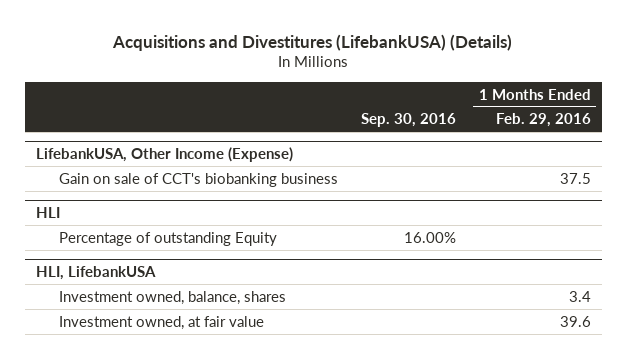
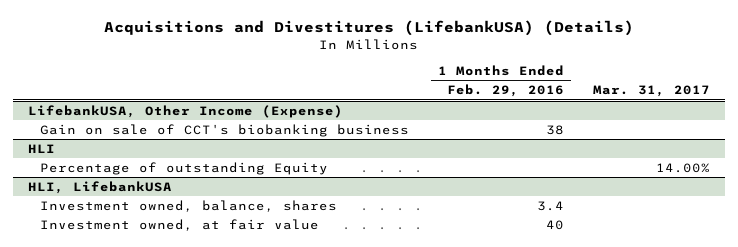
[360,113,456,128] Sep. 30, 2016 -> none
none -> [593,85,711,98] Mar. 31, 2017
[559,172,591,184] 37.5 -> [546,125,565,136] 38
[559,315,591,327] 39.6 -> [546,220,565,231] 40

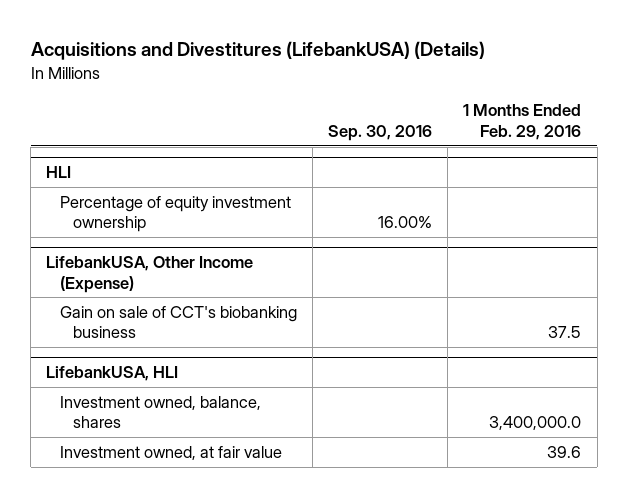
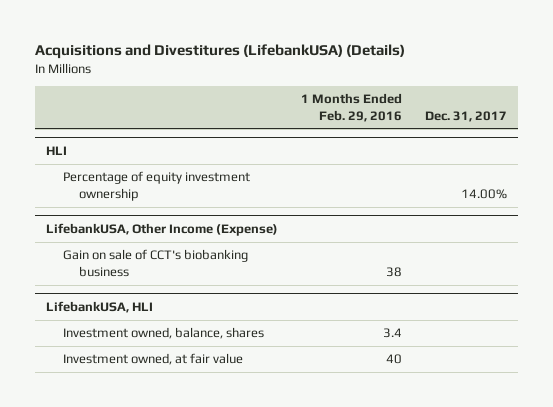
[328,124,433,141] Sep. 30, 2016 -> none
none -> [424,110,507,122] Dec. 31, 2017
[548,326,582,339] 37.5 -> [386,267,403,278] 38
[489,416,582,431] 3,400,000.0 -> [383,328,403,339] 3.4
[547,445,582,458] 39.6 -> [386,354,403,365] 40

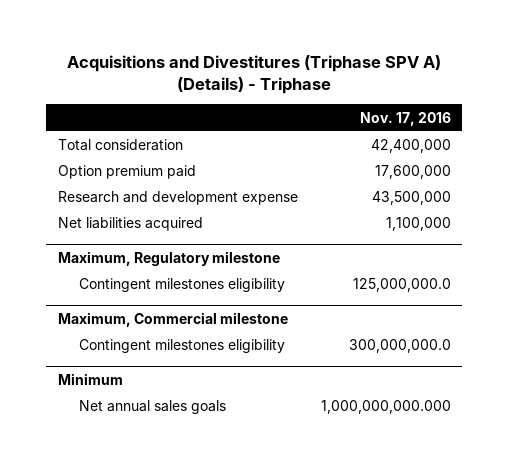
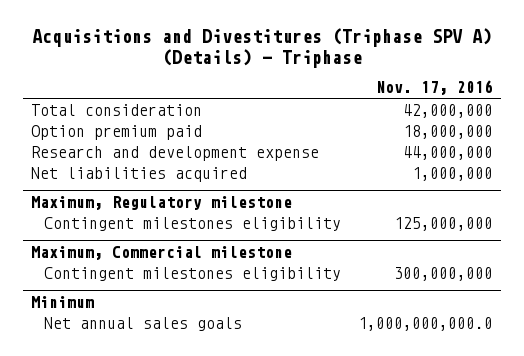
[370,139,451,154] 42,400,000 -> [402,103,493,118] 42,000,000
[374,165,451,180] 17,600,000 -> [402,124,493,139] 18,000,000
[371,191,451,206] 43,500,000 -> [402,145,493,160] 44,000,000
[385,217,451,232] 1,100,000 -> [411,166,493,181] 1,000,000
[352,278,451,293] 125,000,000.0 -> [393,216,493,231] 125,000,000
[348,339,451,354] 300,000,000.0 -> [393,266,493,281] 300,000,000
[320,400,451,415] 1,000,000,000.000 -> [357,316,493,331] 1,000,000,000.0

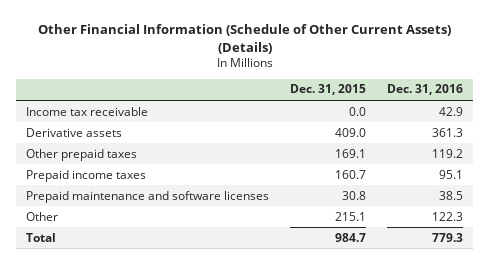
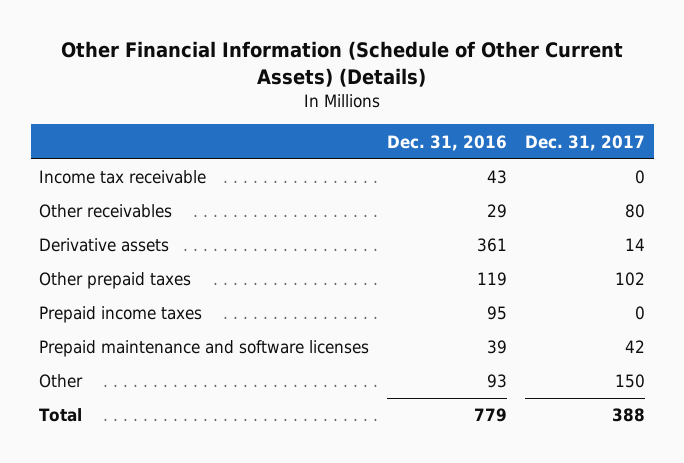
[290,84,367,96] Dec. 31, 2015 -> none
none -> [524,134,645,151] Dec. 31, 2017
[439,106,464,116] 42.9 -> [487,170,508,185] 43
none -> [39,204,173,219] Other receivables
[432,127,464,137] 361.3 -> [477,238,508,253] 361
[432,148,464,158] 119.2 -> [477,272,508,287] 119
[439,169,464,179] 95.1 -> [487,306,508,321] 95
[439,190,464,200] 38.5 -> [487,340,508,355] 39
[432,211,464,221] 122.3 -> [487,374,508,389] 93
[432,232,464,242] 779.3 -> [474,408,508,423] 779

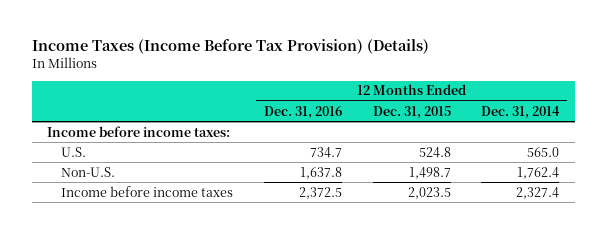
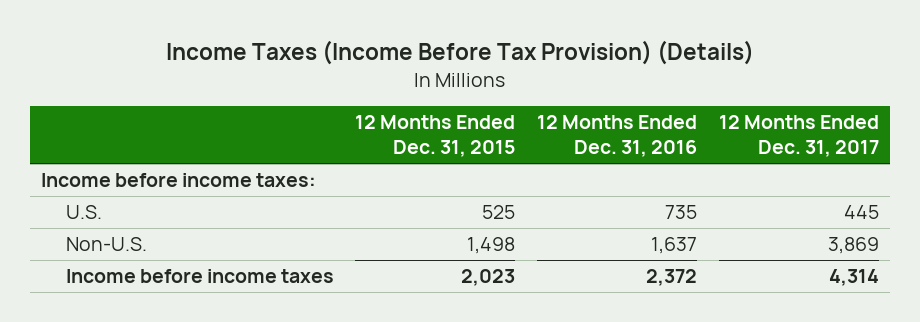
[481,105,561,119] Dec. 31, 2014 -> none
none -> [719,115,880,158] 12 Months Ended Dec. 31, 2017
[309,146,342,158] 734.7 -> [665,205,698,220] 735
[418,146,451,158] 524.8 -> [482,205,516,220] 525
[299,166,342,179] 1,637.8 -> [651,237,698,255] 1,637
[408,166,451,179] 1,498.7 -> [467,237,516,255] 1,498
[298,186,342,199] 2,372.5 -> [646,269,698,287] 2,372
[407,186,451,199] 2,023.5 -> [461,269,516,287] 2,023

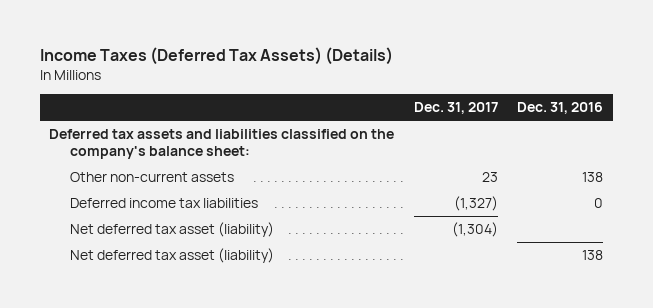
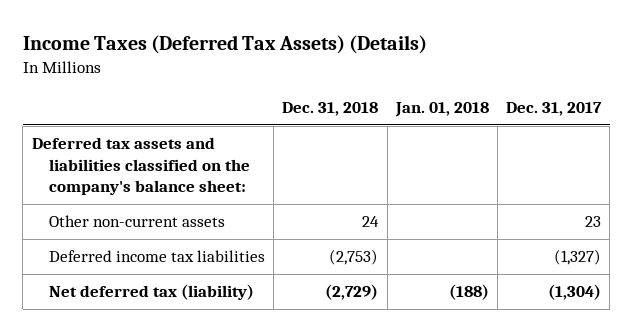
[517,102,604,115] Dec. 31, 2016 -> none
none -> [282,102,379,117] Dec. 31, 2018
none -> [394,102,489,118] Jan. 01, 2018
[69,248,274,264] Net deferred tax asset (liability) -> none
[69,222,274,238] Net deferred tax asset (liability) -> [49,284,255,301] Net deferred tax (liability)

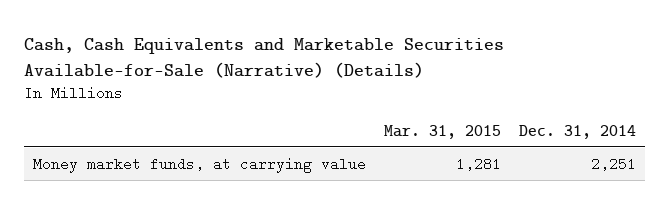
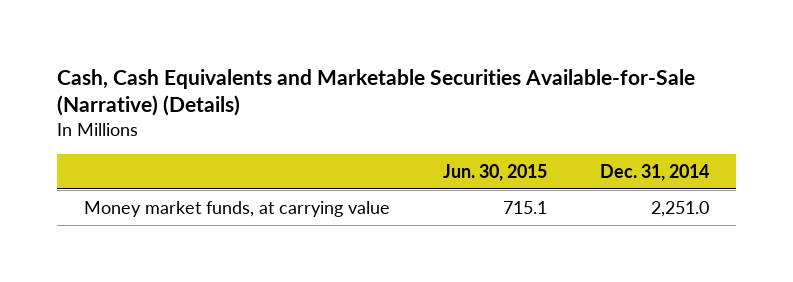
[384,124,502,139] Mar. 31, 2015 -> none
none -> [442,163,547,181] Jun. 30, 2015
[591,157,637,172] 2,251 -> [650,200,709,217] 2,251.0

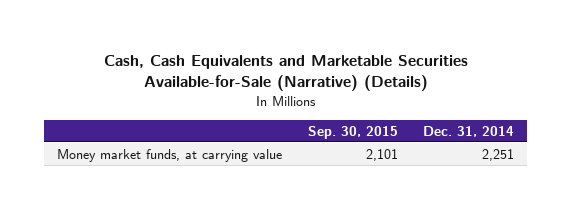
[442,163,547,181] Jun. 30, 2015 -> none
none -> [307,125,398,139] Sep. 30, 2015
[650,200,709,217] 2,251.0 -> [482,148,515,161] 2,251

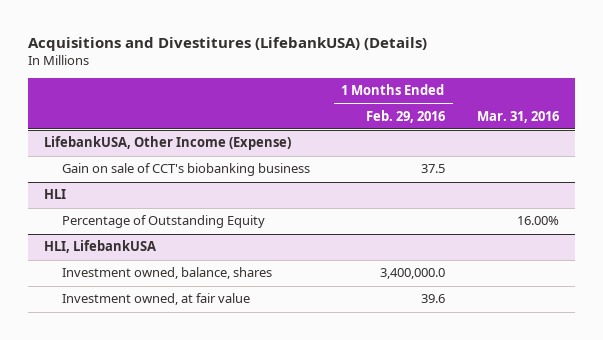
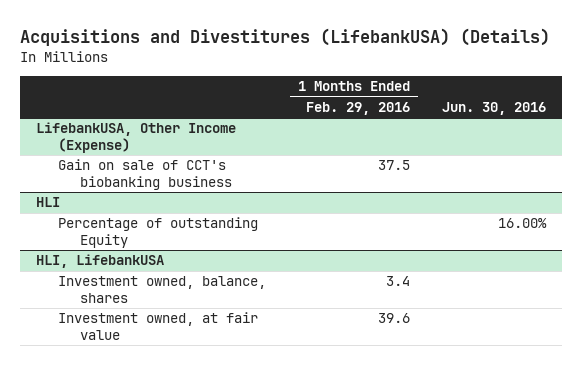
[477,110,560,123] Mar. 31, 2016 -> none
none -> [441,101,546,115] Jun. 30, 2016
[61,215,265,229] Percentage of Outstanding Equity -> [58,217,259,249] Percentage of outstanding Equity
[379,268,445,280] 3,400,000.0 -> [386,276,411,287] 3.4

